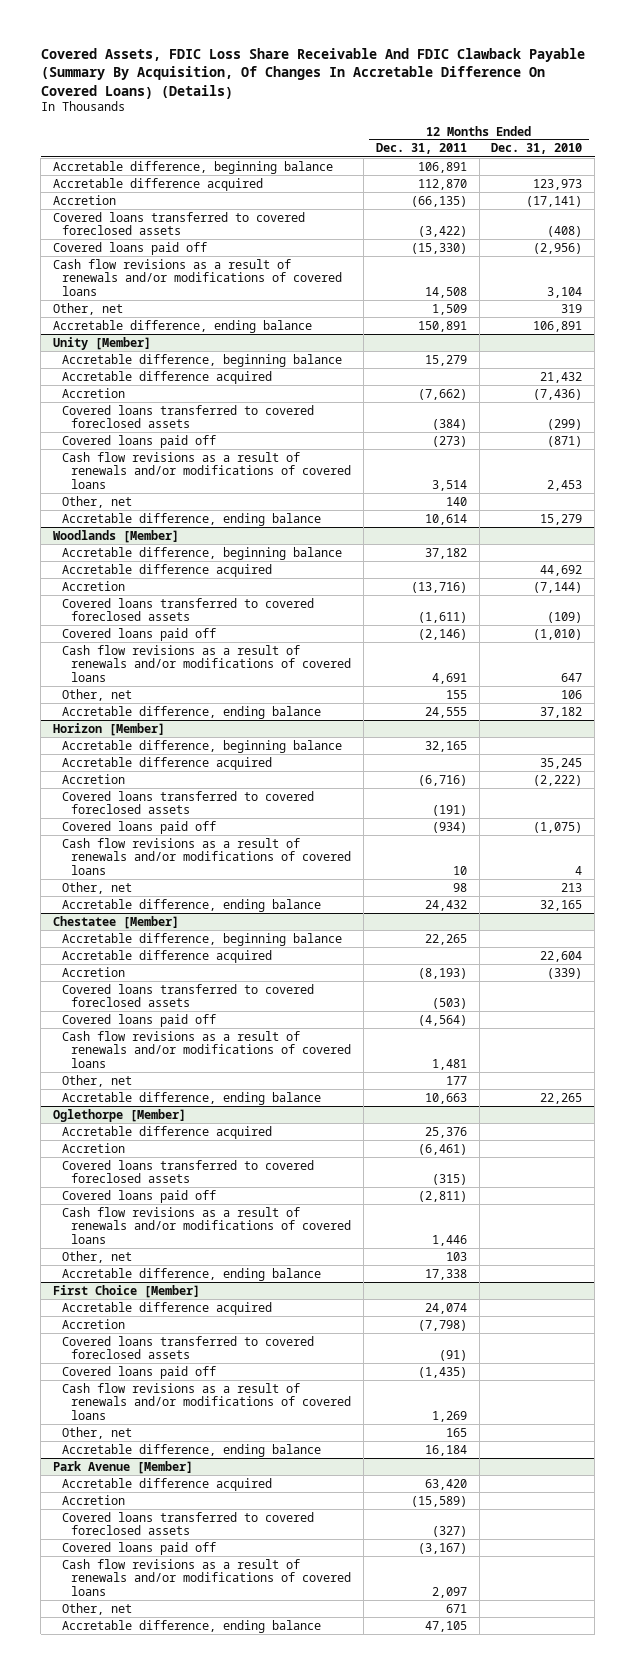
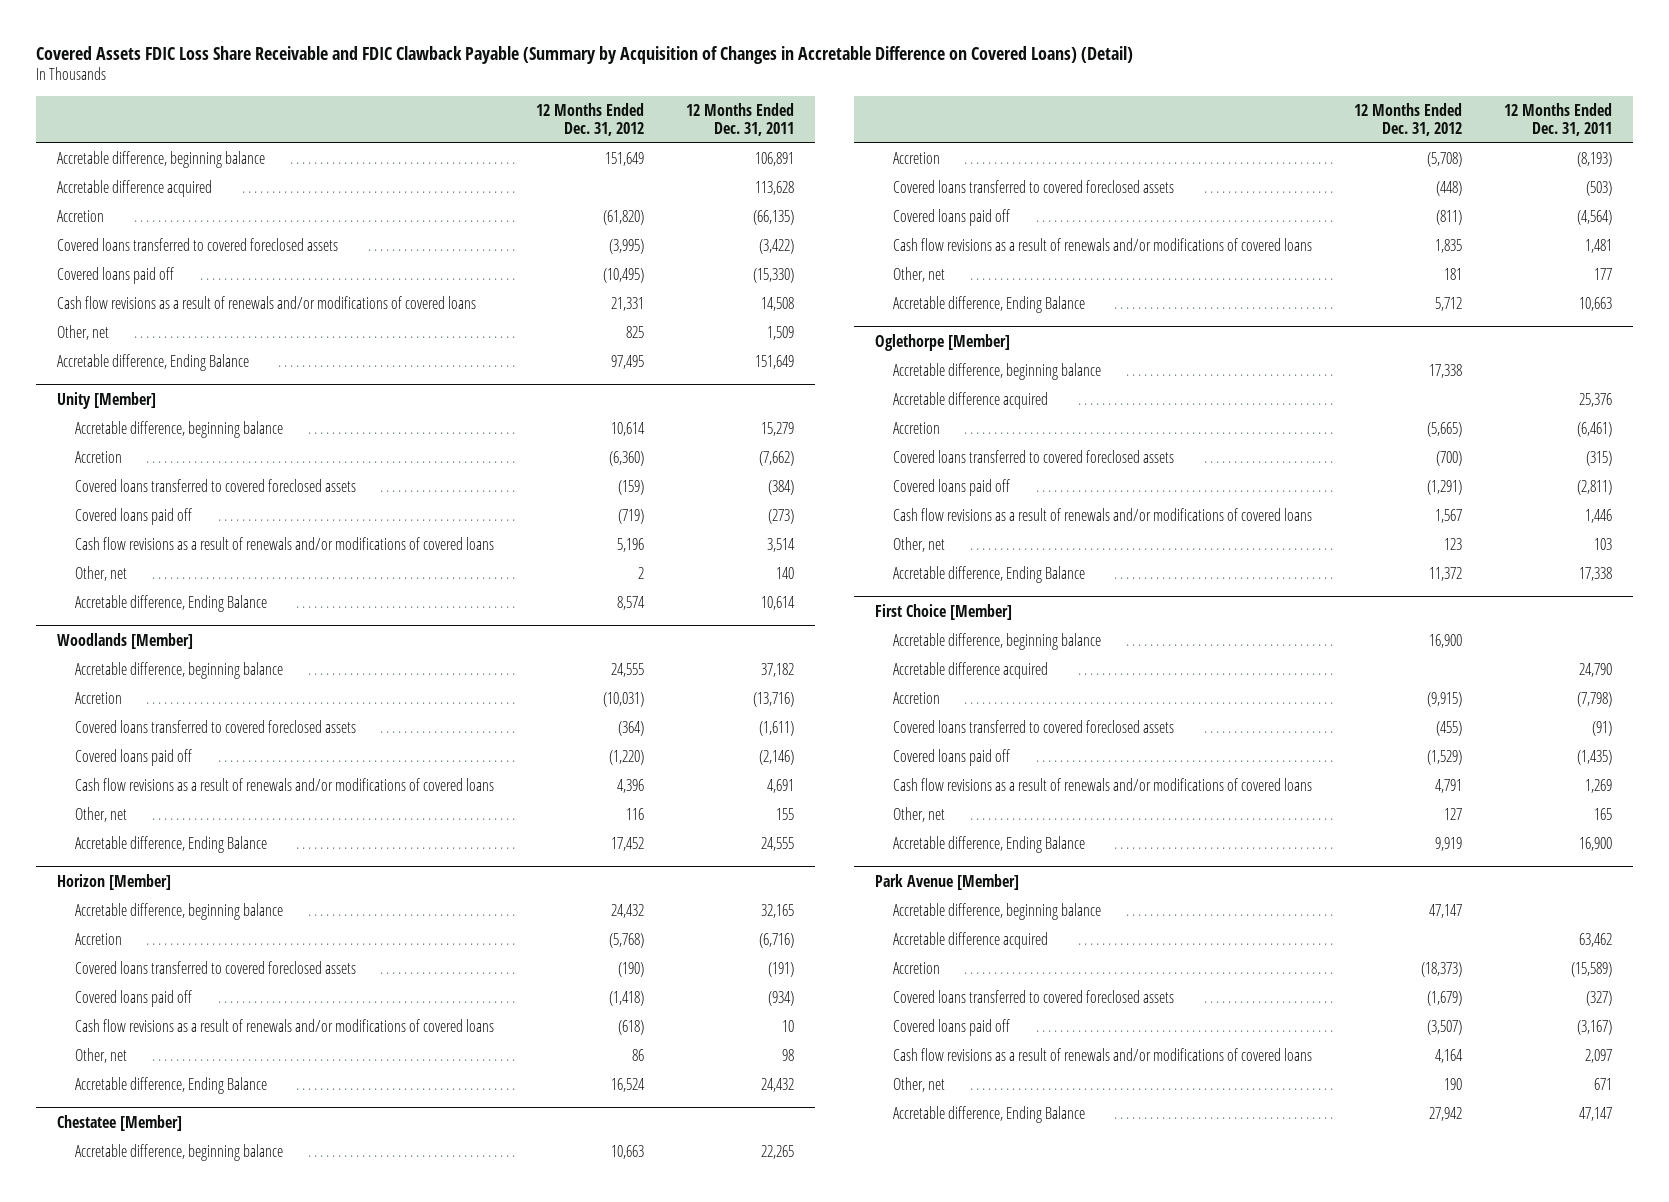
[40,48,585,99] Covered Assets, FDIC Loss Share Receivable And FDIC Clawback Payable (Summary By Acquisition, Of Changes In Accretable Difference On Covered Loans) (Details) -> [35,45,1133,64] Covered Assets FDIC Loss Share Receivable and FDIC Clawback Payable (Summary by Acquisition of Changes in Accretable Difference on Covered Loans) (Detail)
[491,143,583,155] Dec. 31, 2010 -> none
none -> [536,102,645,136] 12 Months Ended Dec. 31, 2012
[417,178,467,190] 112,870 -> [755,181,795,196] 113,628
[53,319,313,333] Accretable difference, ending balance -> [57,354,250,372] Accretable difference, Ending Balance
[417,320,467,332] 150,891 -> [755,355,795,370] 151,649
[61,370,272,384] Accretable difference acquired -> none
[61,512,321,526] Accretable difference, ending balance -> [74,595,267,613] Accretable difference, Ending Balance
[61,563,272,577] Accretable difference acquired -> none
[61,705,321,719] Accretable difference, ending balance -> [74,836,267,854] Accretable difference, Ending Balance
[61,756,272,770] Accretable difference acquired -> none
[61,898,321,912] Accretable difference, ending balance -> [74,1077,267,1095] Accretable difference, Ending Balance
[61,949,272,963] Accretable difference acquired -> none
[61,1091,321,1105] Accretable difference, ending balance -> [892,296,1085,314] Accretable difference, Ending Balance
none -> [892,363,1101,381] Accretable difference, beginning balance
[61,1267,321,1281] Accretable difference, ending balance -> [892,566,1085,584] Accretable difference, Ending Balance
none -> [892,633,1101,651] Accretable difference, beginning balance
[424,1302,467,1314] 24,074 -> [1578,663,1612,678] 24,790
[61,1443,321,1457] Accretable difference, ending balance -> [892,836,1085,854] Accretable difference, Ending Balance
[424,1444,467,1456] 16,184 -> [1578,837,1612,852] 16,900
none -> [892,903,1101,921] Accretable difference, beginning balance
[424,1478,467,1490] 63,420 -> [1578,933,1612,948] 63,462
[61,1619,321,1633] Accretable difference, ending balance -> [892,1106,1085,1124] Accretable difference, Ending Balance
[424,1620,467,1632] 47,105 -> [1578,1107,1612,1122] 47,147

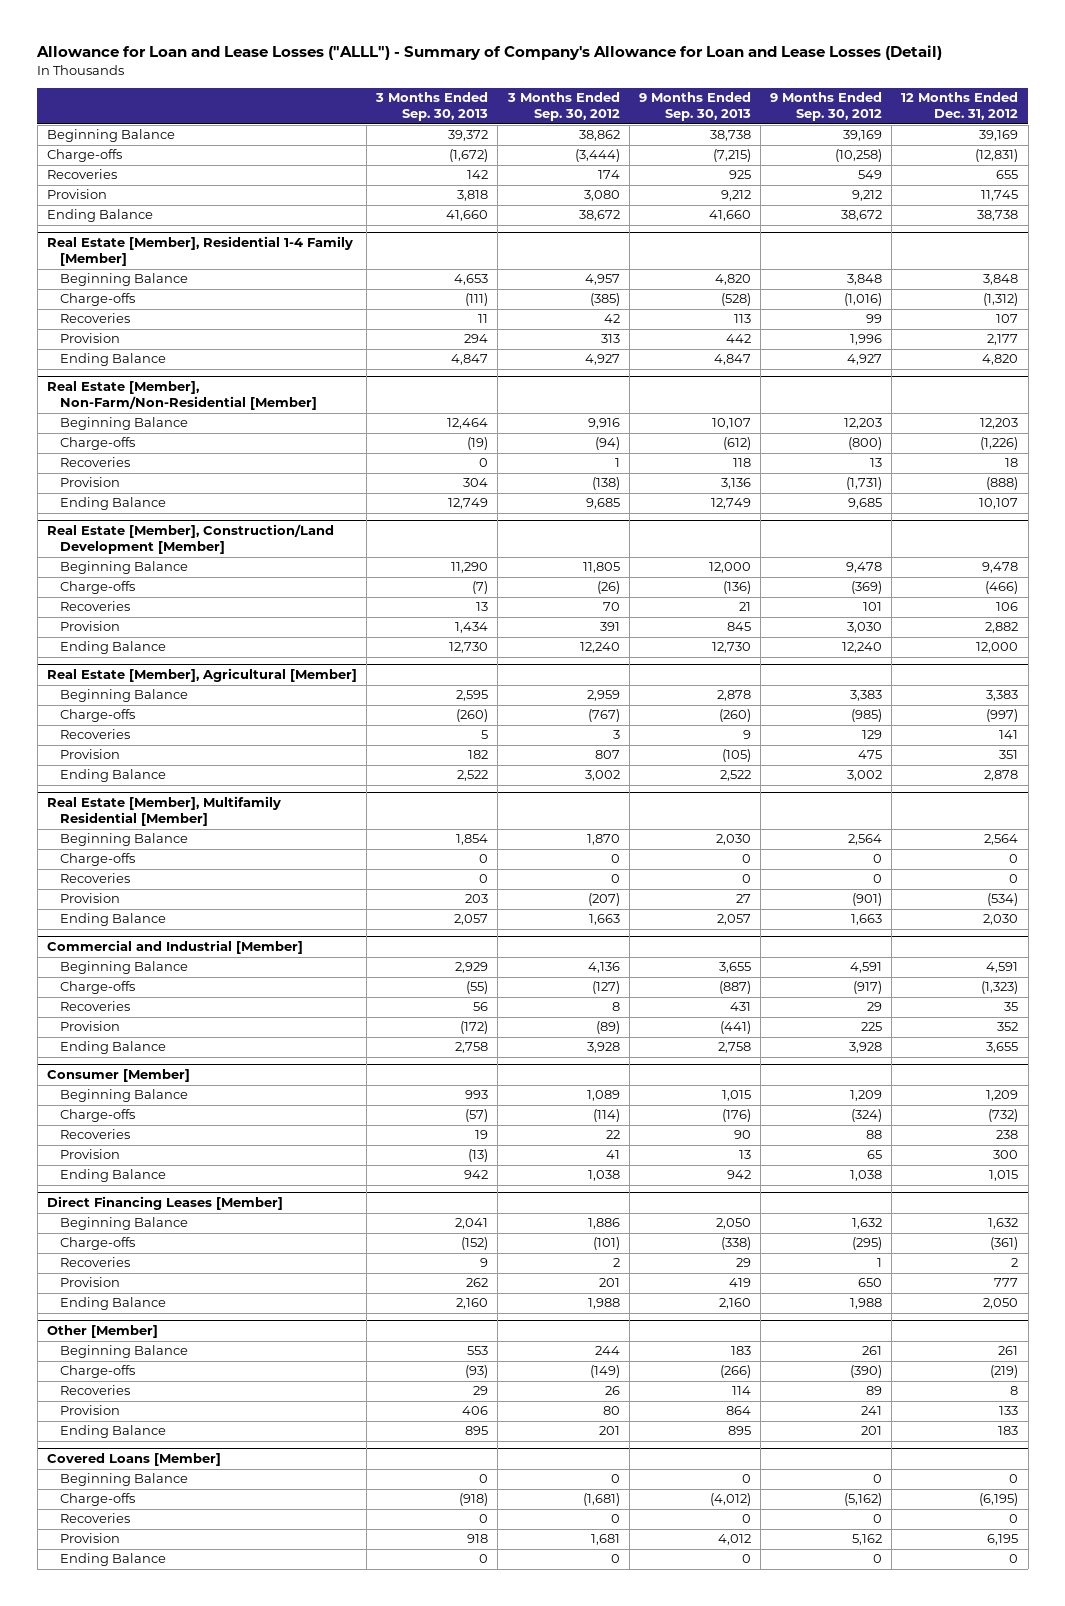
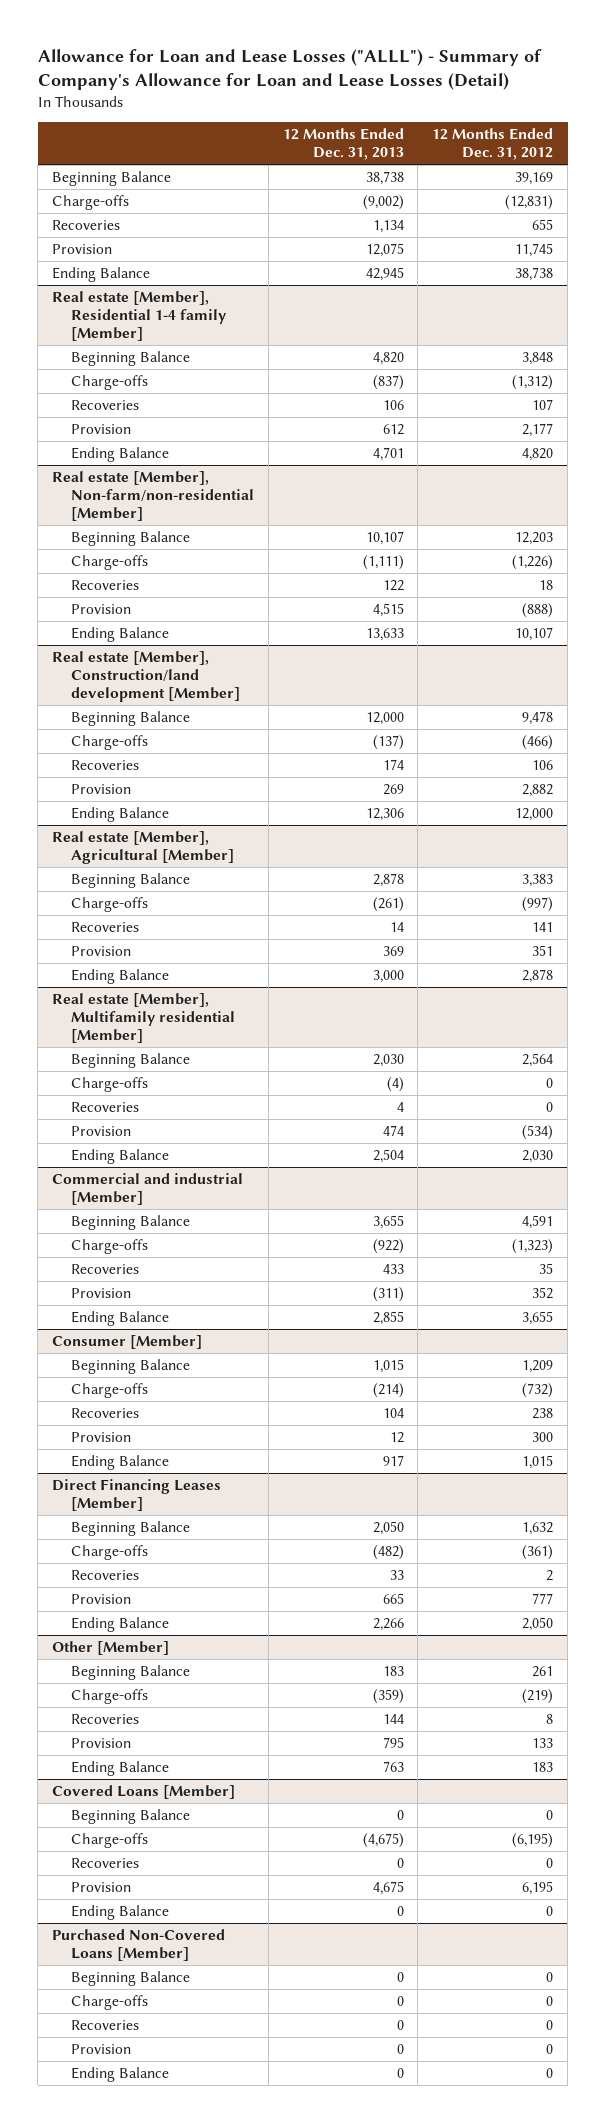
[375,92,489,122] 3 Months Ended Sep. 30, 2013 -> none
[506,92,620,122] 3 Months Ended Sep. 30, 2012 -> none
[638,92,751,122] 9 Months Ended Sep. 30, 2013 -> none
[770,92,883,122] 9 Months Ended Sep. 30, 2012 -> none
none -> [282,128,404,161] 12 Months Ended Dec. 31, 2013
[47,236,354,267] Real Estate [Member], Residential 1-4 Family [Member] -> [52,290,227,342] Real estate [Member], Residential 1-4 family [Member]
[47,381,317,411] Real Estate [Member], Non-Farm/Non-Residential [Member] -> [52,470,254,522] Real estate [Member], Non-farm/non-residential [Member]
[47,524,335,555] Real Estate [Member], Construction/Land Development [Member] -> [52,650,240,703] Real estate [Member], Construction/land development [Member]
[47,668,358,683] Real Estate [Member], Agricultural [Member] -> [52,830,234,864] Real estate [Member], Agricultural [Member]
[47,796,282,827] Real Estate [Member], Multifamily Residential [Member] -> [52,992,235,1044] Real estate [Member], Multifamily residential [Member]
[47,940,304,955] Commercial and Industrial [Member] -> [52,1172,244,1205] Commercial and industrial [Member]
none -> [52,1928,226,1961] Purchased Non-Covered Loans [Member]
none -> [70,1970,190,1986] Beginning Balance
none -> [70,1994,148,2010] Charge-offs
none -> [70,2019,139,2030] Recoveries
none -> [70,2043,131,2054] Provision
none -> [70,2066,169,2082] Ending Balance

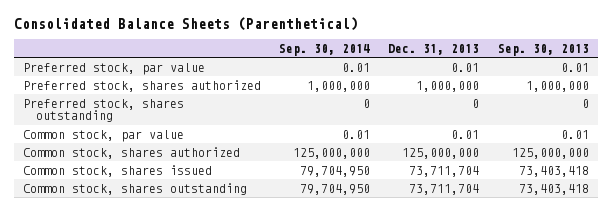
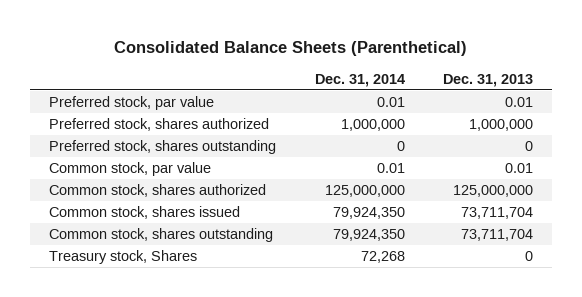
[279,43,371,56] Sep. 30, 2014 -> none
[497,43,589,56] Sep. 30, 2013 -> none
none -> [314,73,405,87] Dec. 31, 2014
none -> [49,250,198,265] Treasury stock, Shares

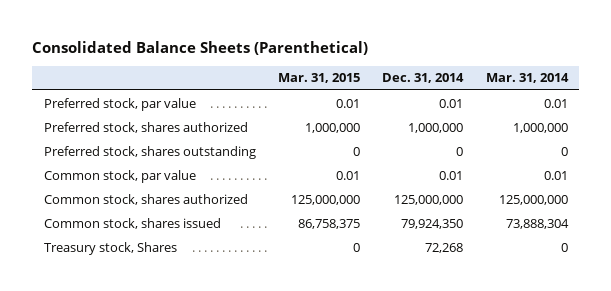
[442,73,533,87] Dec. 31, 2013 -> none
none -> [277,73,360,84] Mar. 31, 2015
none -> [485,73,569,84] Mar. 31, 2014
[49,228,274,243] Common stock, shares outstanding -> none

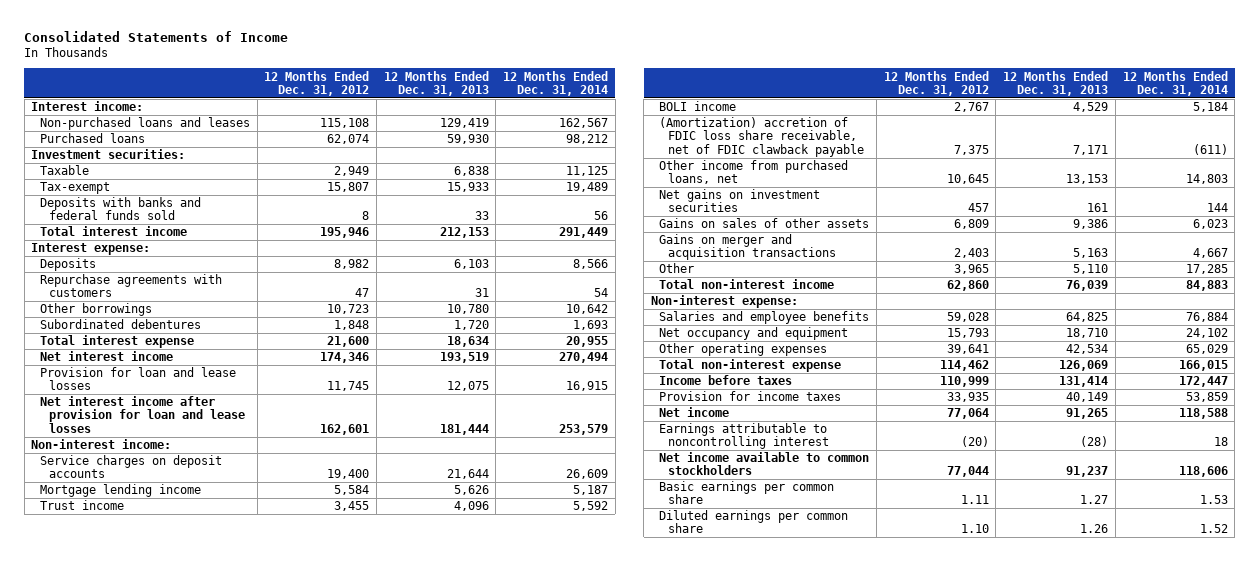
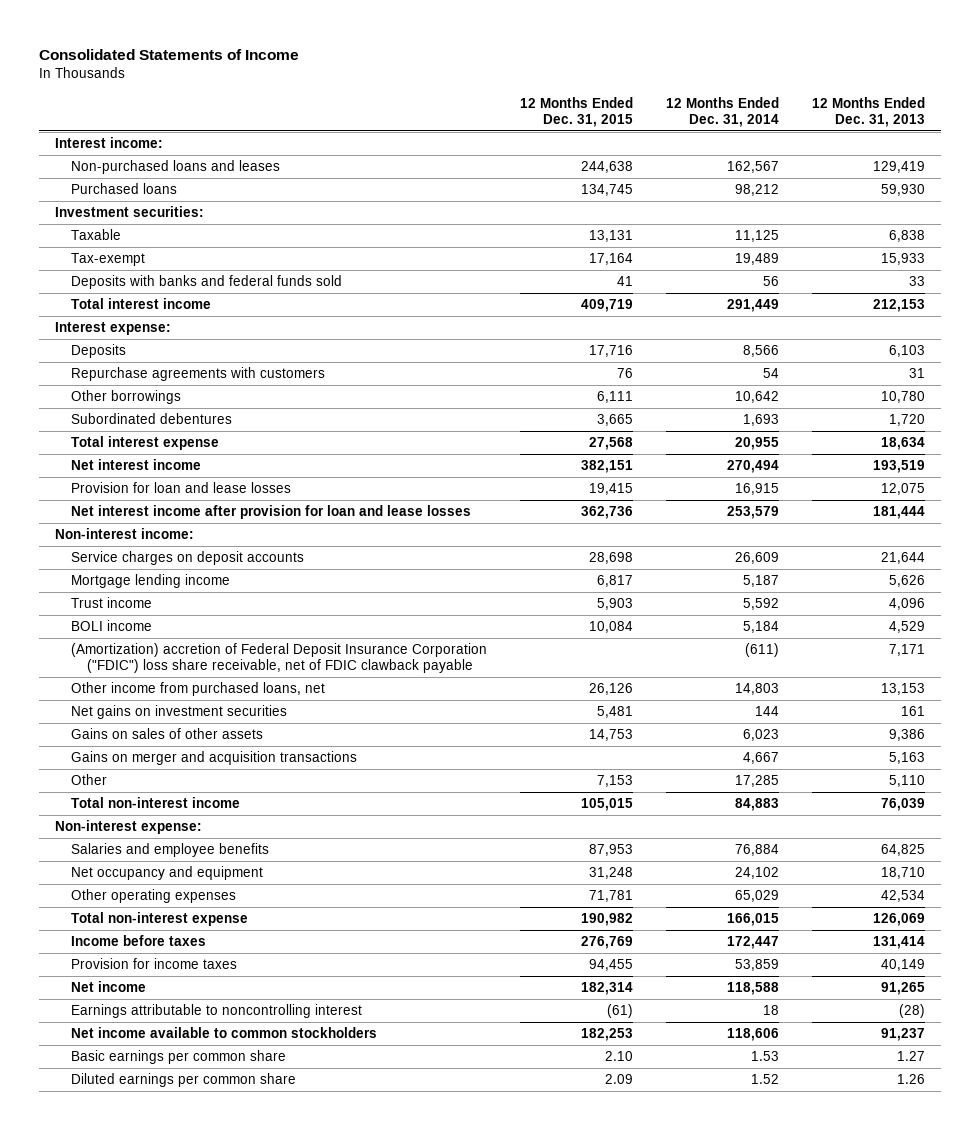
[264,70,370,96] 12 Months Ended Dec. 31, 2012 -> none
none -> [519,96,633,127] 12 Months Ended Dec. 31, 2015
[659,117,865,157] (Amortization) accretion of FDIC loss share receivable, net of FDIC clawback payable -> [70,643,487,674] (Amortization) accretion of Federal Deposit Insurance Corporation ("FDIC") loss share receivable, net of FDIC clawback payable

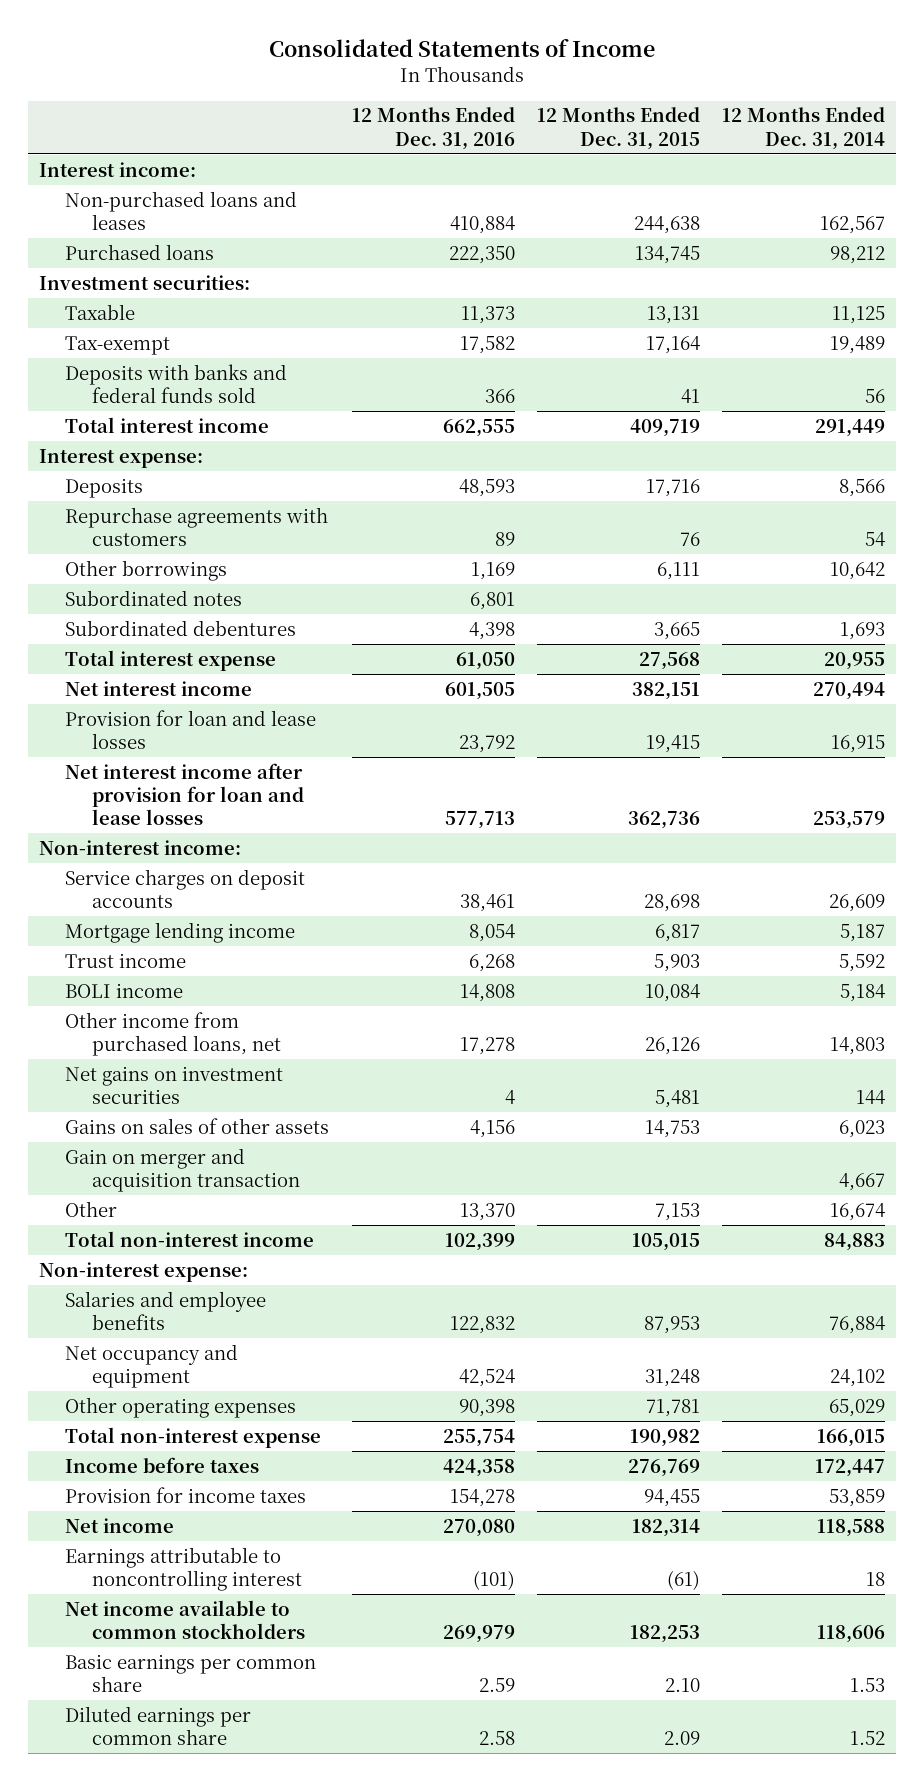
[811,96,925,127] 12 Months Ended Dec. 31, 2013 -> none
none -> [351,107,515,150] 12 Months Ended Dec. 31, 2016
none -> [65,589,243,606] Subordinated notes
[70,643,487,674] (Amortization) accretion of Federal Deposit Insurance Corporation ("FDIC") loss share receivable, net of FDIC clawback payable -> none
[70,751,357,766] Gains on merger and acquisition transactions -> [65,1147,300,1192] Gain on merger and acquisition transaction
[734,775,779,788] 17,285 -> [830,1202,886,1221] 16,674

